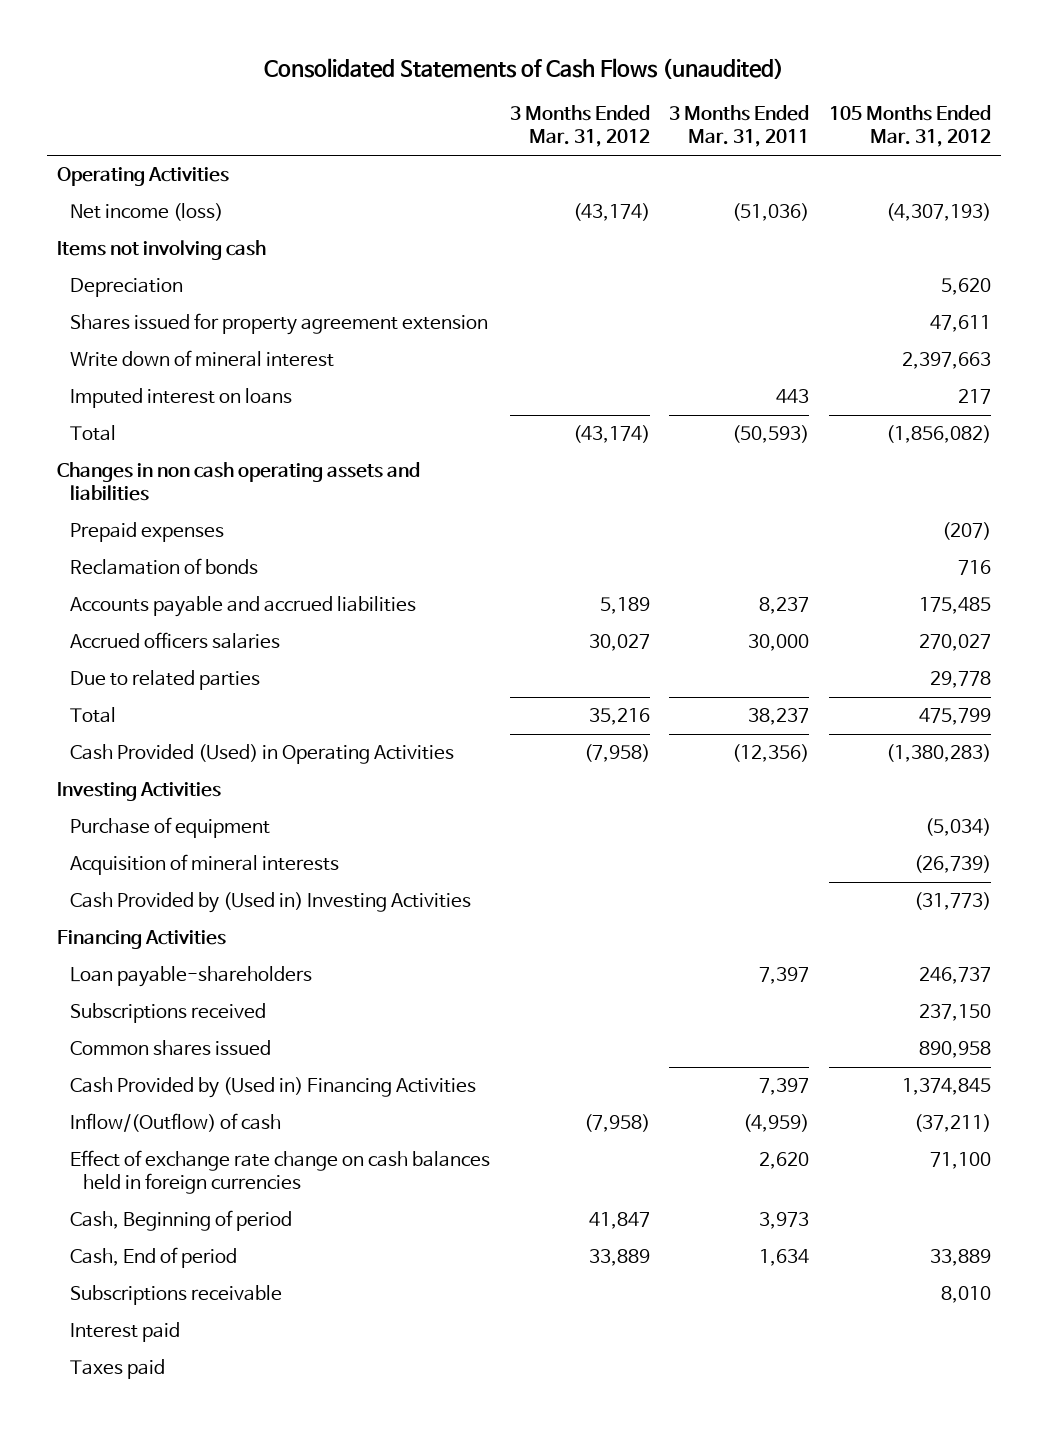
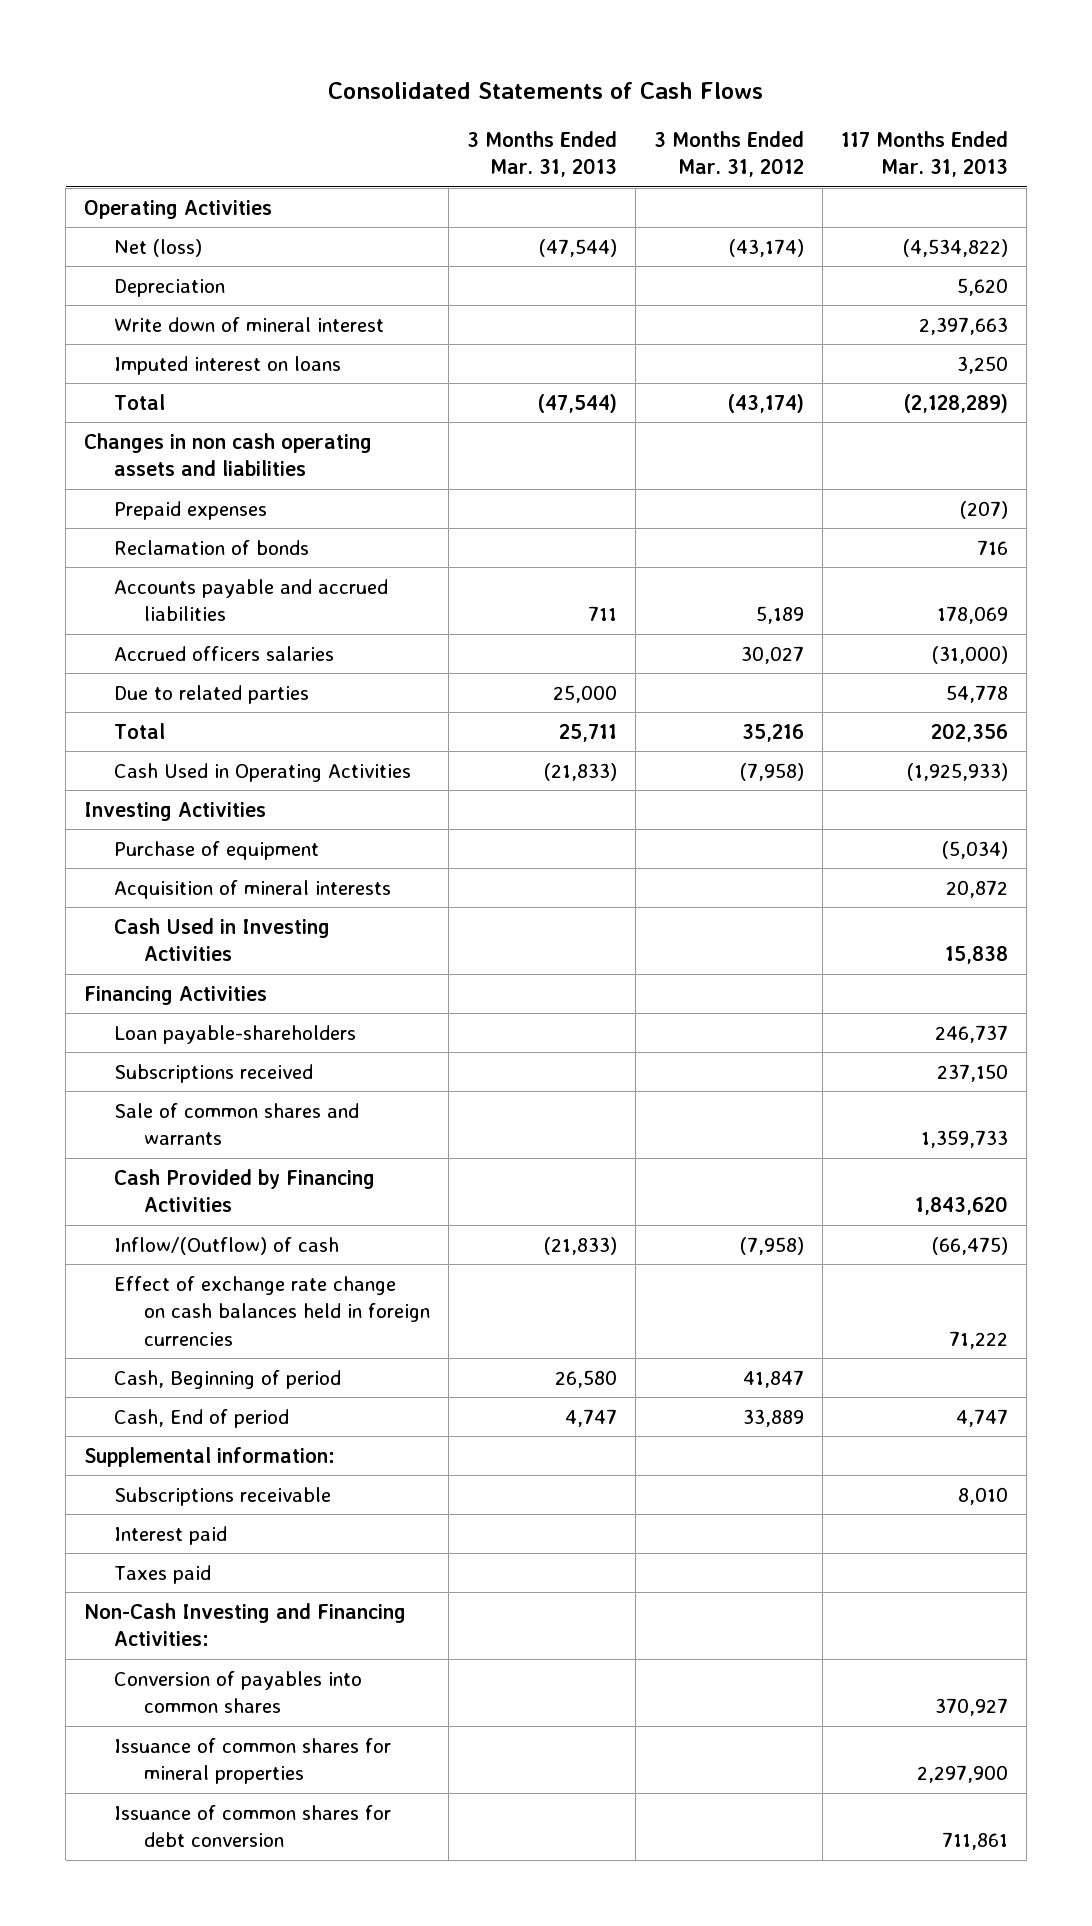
[263,58,784,80] Consolidated Statements of Cash Flows (unaudited) -> [328,81,764,99] Consolidated Statements of Cash Flows
[669,105,810,148] 3 Months Ended Mar. 31, 2011 -> none
[828,105,991,148] 105 Months Ended Mar. 31, 2012 -> none
none -> [467,130,618,178] 3 Months Ended Mar. 31, 2013
none -> [841,130,1009,178] 117 Months Ended Mar. 31, 2013
[56,240,266,261] Items not involving cash -> none
[70,203,224,222] Net income (loss) -> [114,238,203,257] Net (loss)
[70,313,489,336] Shares issued for property agreement extension -> none
[70,744,455,765] Cash Provided (Used) in Operating Activities -> [114,762,412,782] Cash Used in Operating Activities
[70,892,472,914] Cash Provided by (Used in) Investing Activities -> [114,917,331,962] Cash Used in Investing Activities
[70,1040,272,1057] Common shares issued -> [114,1102,360,1146] Sale of common shares and warrants
[70,1077,477,1099] Cash Provided by (Used in) Financing Activities -> [114,1168,376,1213] Cash Provided by Financing Activities
none -> [84,1446,336,1467] Supplemental information:
none -> [84,1602,407,1647] Non-Cash Investing and Financing Activities:
none -> [114,1670,363,1714] Conversion of payables into common shares
none -> [114,1737,392,1785] Issuance of common shares for mineral properties
none -> [114,1804,392,1848] Issuance of common shares for debt conversion

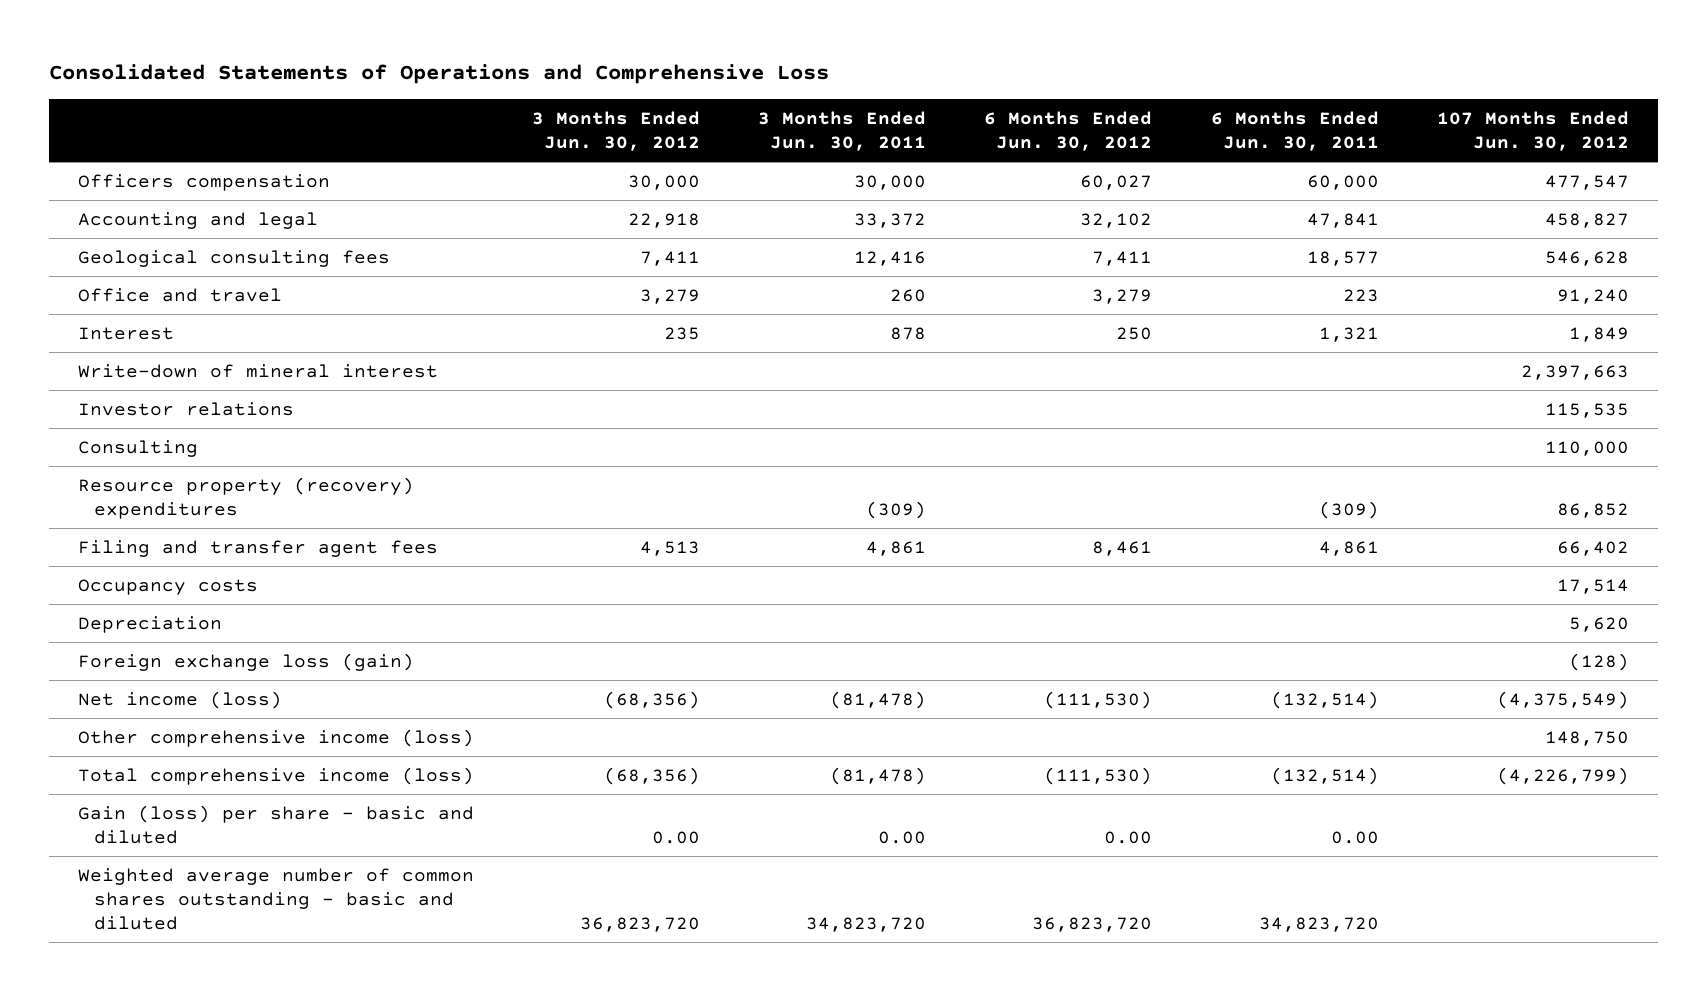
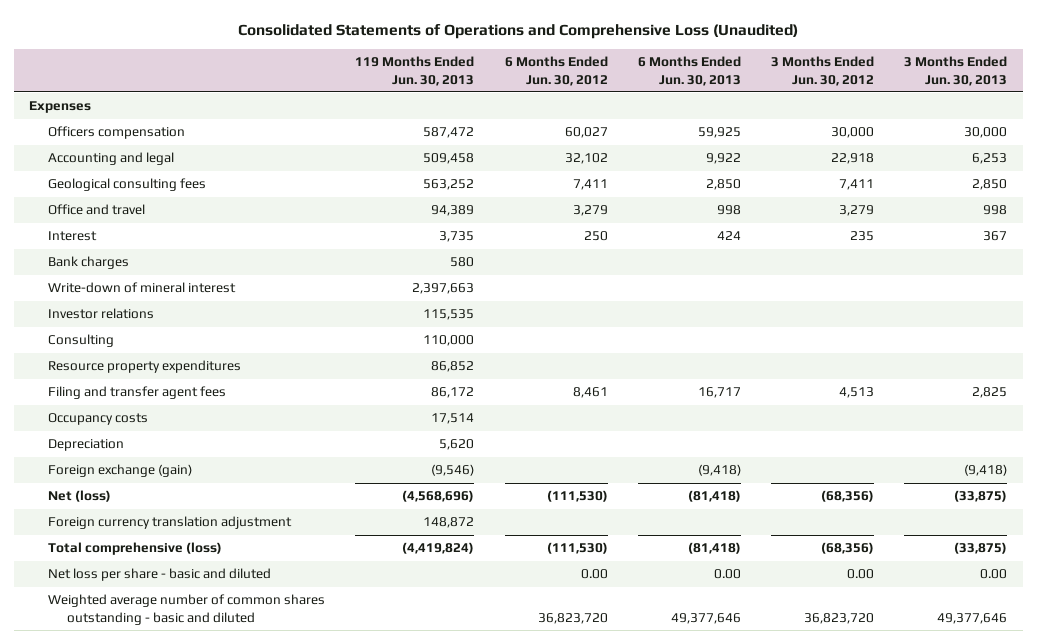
[48,64,829,85] Consolidated Statements of Operations and Comprehensive Loss -> [238,24,799,40] Consolidated Statements of Operations and Comprehensive Loss (Unaudited)
[758,110,927,151] 3 Months Ended Jun. 30, 2011 -> none
[1210,110,1379,151] 6 Months Ended Jun. 30, 2011 -> none
[1436,110,1629,151] 107 Months Ended Jun. 30, 2012 -> none
none -> [355,56,475,86] 119 Months Ended Jun. 30, 2013
none -> [637,56,741,86] 6 Months Ended Jun. 30, 2013
none -> [904,56,1008,86] 3 Months Ended Jun. 30, 2013
none -> [29,101,92,114] Expenses
none -> [48,256,130,270] Bank charges
[77,476,414,520] Resource property (recovery) expenditures -> [48,360,242,374] Resource property expenditures
[77,728,474,747] Other comprehensive income (loss) -> none
[77,652,414,671] Foreign exchange loss (gain) -> [48,464,193,478] Foreign exchange (gain)
[77,690,282,709] Net income (loss) -> [48,490,112,503] Net (loss)
none -> [48,516,293,530] Foreign currency translation adjustment
[77,766,474,785] Total comprehensive income (loss) -> [48,542,223,556] Total comprehensive (loss)
[77,804,474,845] Gain (loss) per share - basic and diluted -> [48,568,272,582] Net loss per share - basic and diluted

